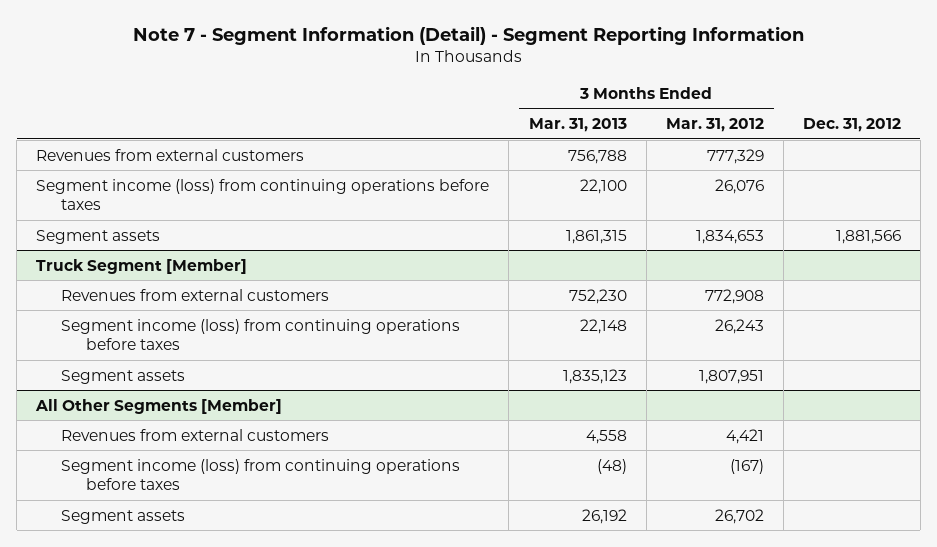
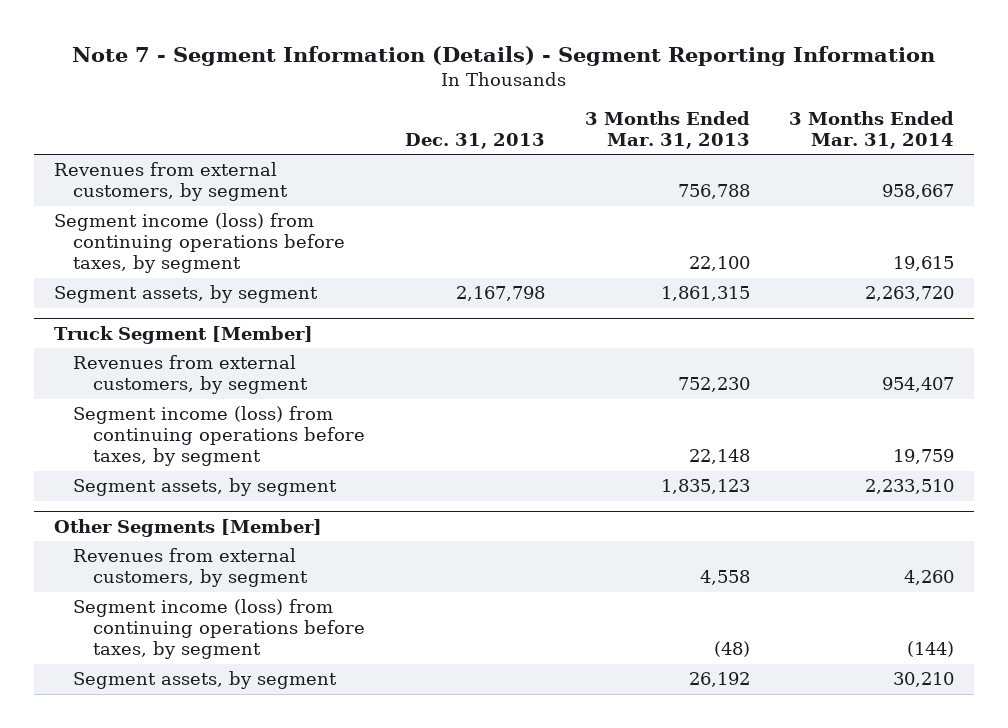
[132,26,804,46] Note 7 - Segment Information (Detail) - Segment Reporting Information -> [72,45,936,66] Note 7 - Segment Information (Details) - Segment Reporting Information
[665,118,764,133] Mar. 31, 2012 -> none
[802,118,901,133] Dec. 31, 2012 -> none
none -> [404,132,545,149] Dec. 31, 2013
none -> [789,110,955,149] 3 Months Ended Mar. 31, 2014
[36,148,305,161] Revenues from external customers -> [53,162,289,202] Revenues from external customers, by segment
[36,178,490,211] Segment income (loss) from continuing operations before taxes -> [53,213,346,274] Segment income (loss) from continuing operations before taxes, by segment
[36,229,161,244] Segment assets -> [53,285,318,304] Segment assets, by segment
[61,288,330,301] Revenues from external customers -> [73,355,308,395] Revenues from external customers, by segment
[61,318,461,351] Segment income (loss) from continuing operations before taxes -> [73,406,365,467] Segment income (loss) from continuing operations before taxes, by segment
[61,369,186,384] Segment assets -> [73,478,338,497] Segment assets, by segment
[35,398,283,414] All Other Segments [Member] -> [53,518,322,537] Other Segments [Member]
[61,428,330,441] Revenues from external customers -> [73,548,308,588] Revenues from external customers, by segment
[61,458,461,491] Segment income (loss) from continuing operations before taxes -> [73,599,365,660] Segment income (loss) from continuing operations before taxes, by segment
[61,509,186,524] Segment assets -> [73,671,338,690] Segment assets, by segment

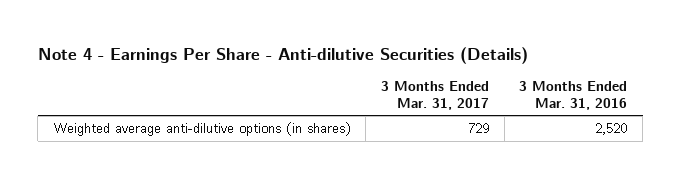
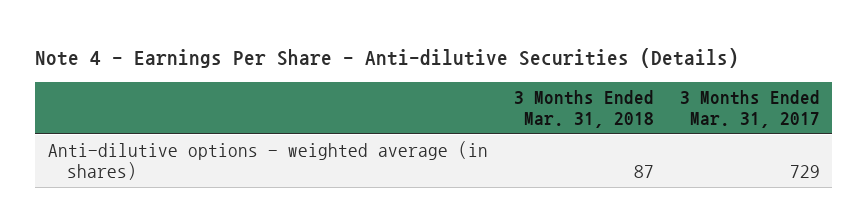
[519,80,628,110] 3 Months Ended Mar. 31, 2016 -> none
none -> [513,90,654,129] 3 Months Ended Mar. 31, 2018
[52,122,351,137] Weighted average anti-dilutive options (in shares) -> [48,141,489,181] Anti-dilutive options - weighted average (in shares)

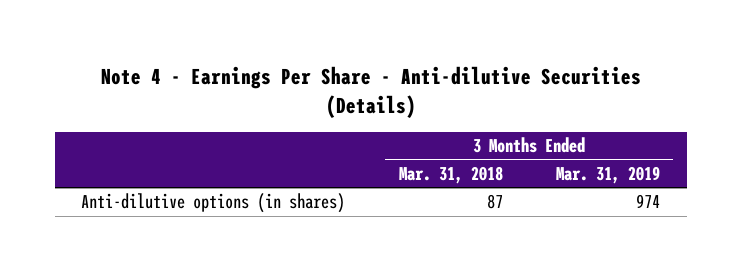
[679,90,820,129] 3 Months Ended Mar. 31, 2017 -> none
none -> [555,165,660,184] Mar. 31, 2019
[48,141,489,181] Anti-dilutive options - weighted average (in shares) -> [81,193,346,214] Anti-dilutive options (in shares)

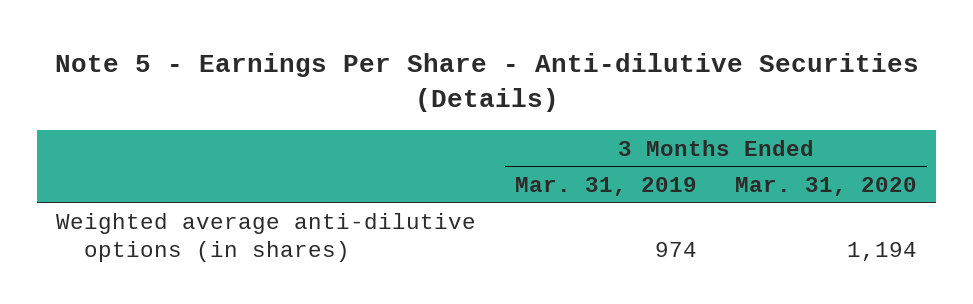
[100,65,641,118] Note 4 - Earnings Per Share - Anti-dilutive Securities (Details) -> [54,53,919,113] Note 5 - Earnings Per Share - Anti-dilutive Securities (Details)
[398,165,503,184] Mar. 31, 2018 -> none
none -> [735,176,918,196] Mar. 31, 2020
[81,193,346,214] Anti-dilutive options (in shares) -> [56,212,477,262] Weighted average anti-dilutive options (in shares)

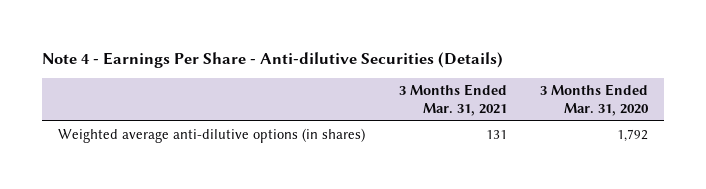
[54,53,919,113] Note 5 - Earnings Per Share - Anti-dilutive Securities (Details) -> [41,51,503,68] Note 4 - Earnings Per Share - Anti-dilutive Securities (Details)
[514,176,697,196] Mar. 31, 2019 -> none
none -> [398,84,507,116] 3 Months Ended Mar. 31, 2021
[847,241,918,261] 1,194 -> [616,129,648,143] 1,792

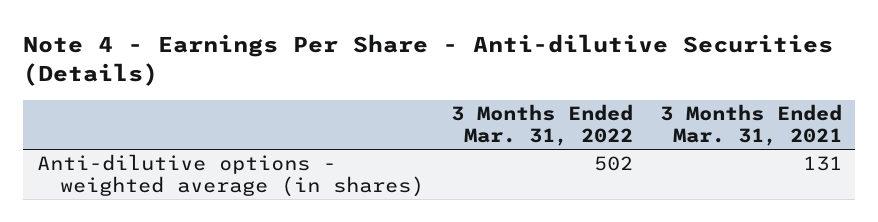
[539,84,649,116] 3 Months Ended Mar. 31, 2020 -> none
none -> [450,104,633,147] 3 Months Ended Mar. 31, 2022
[58,128,366,144] Weighted average anti-dilutive options (in shares) -> [36,154,424,197] Anti-dilutive options - weighted average (in shares)

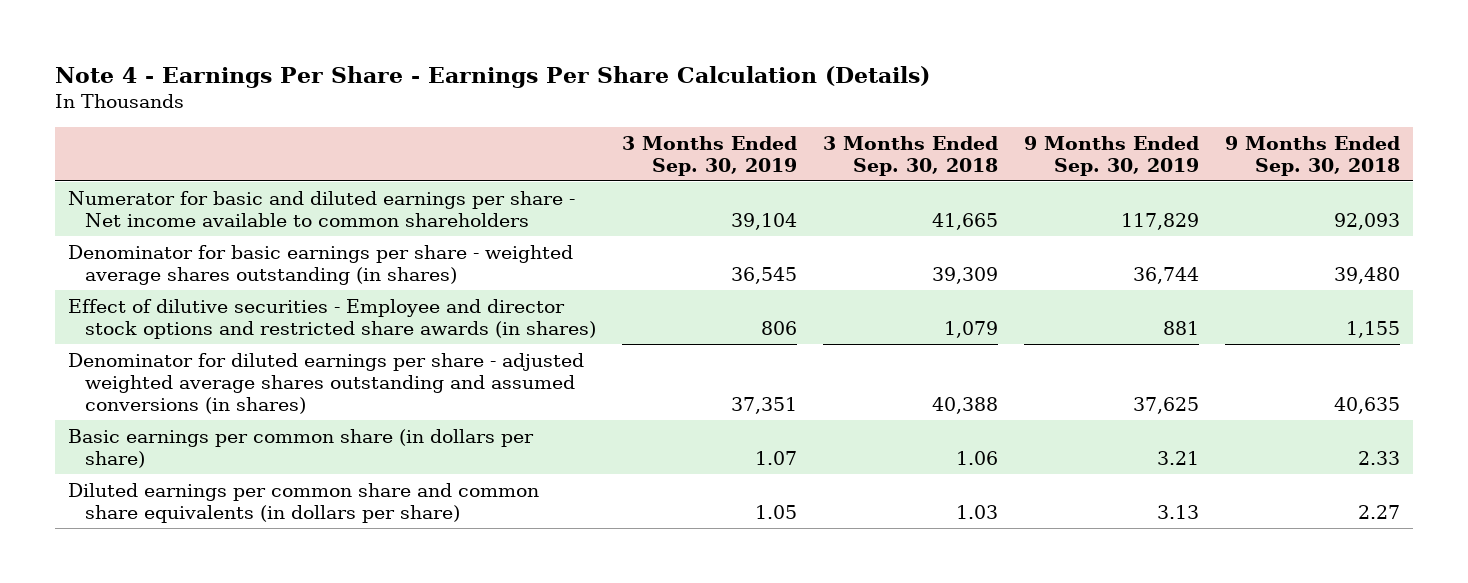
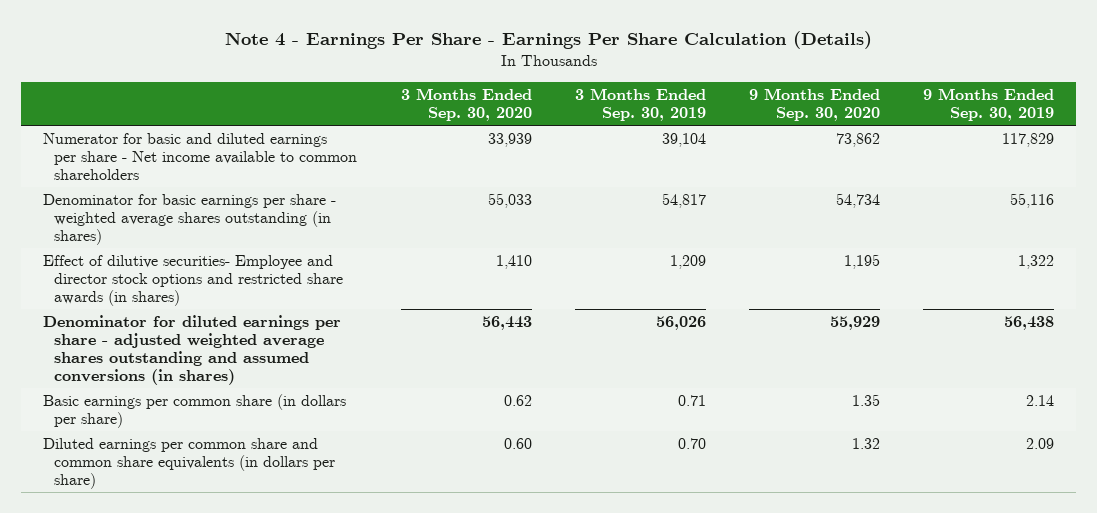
[822,135,998,176] 3 Months Ended Sep. 30, 2018 -> none
[1224,135,1400,176] 9 Months Ended Sep. 30, 2018 -> none
none -> [400,87,532,122] 3 Months Ended Sep. 30, 2020
none -> [749,87,881,122] 9 Months Ended Sep. 30, 2020
[730,266,797,284] 36,545 -> [661,193,706,209] 54,817
[1132,266,1199,284] 36,744 -> [1010,193,1055,209] 55,116
[67,298,596,339] Effect of dilutive securities - Employee and director stock options and restricted share awards (in shares) -> [42,255,344,307] Effect of dilutive securities- Employee and director stock options and restricted share awards (in shares)
[760,320,797,335] 806 -> [669,255,706,270] 1,209
[1162,320,1199,335] 881 -> [1018,255,1055,270] 1,322
[730,396,797,414] 37,351 -> [655,316,706,331] 56,026
[1132,396,1199,414] 37,625 -> [1004,316,1055,331] 56,438
[754,450,797,465] 1.07 -> [677,395,706,407] 0.71
[1156,450,1199,465] 3.21 -> [1026,395,1055,407] 2.14
[754,504,797,519] 1.05 -> [677,438,706,450] 0.70
[1156,504,1199,519] 3.13 -> [1026,438,1055,450] 2.09

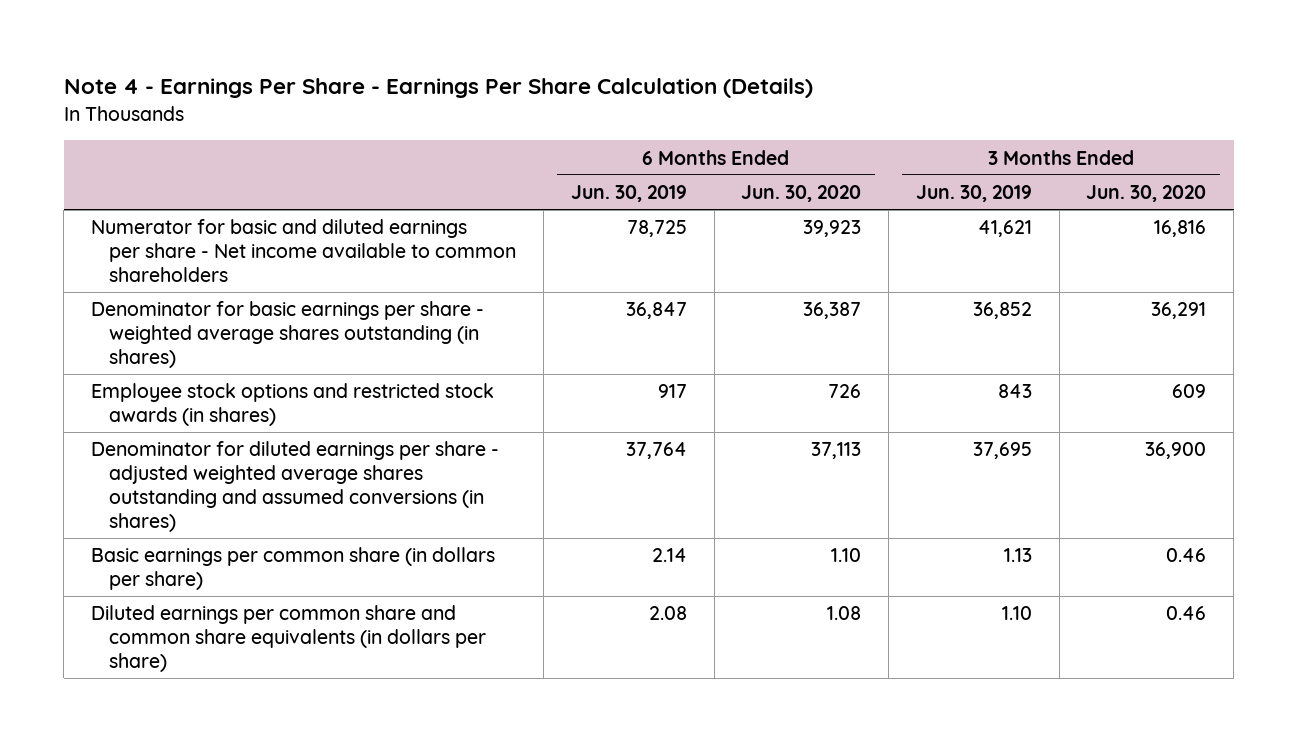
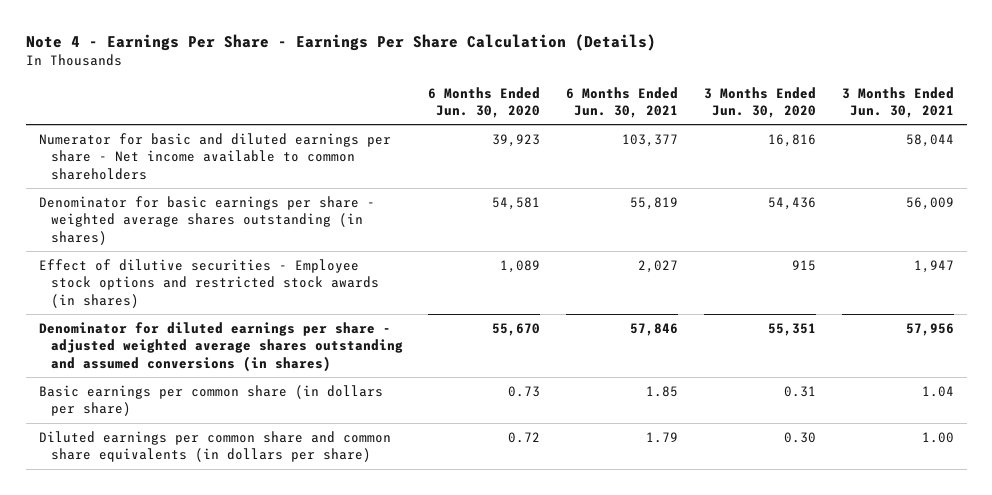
[570,185,687,203] Jun. 30, 2019 -> none
[915,185,1032,203] Jun. 30, 2019 -> none
none -> [566,86,679,119] 6 Months Ended Jun. 30, 2021
none -> [841,86,954,119] 3 Months Ended Jun. 30, 2021
[803,302,862,320] 36,387 -> [492,196,541,210] 54,581
[1151,302,1207,320] 36,291 -> [767,196,816,210] 54,436
[90,383,494,427] Employee stock options and restricted stock awards (in shares) -> [38,258,379,308] Effect of dilutive securities - Employee stock options and restricted stock awards (in shares)
[828,384,862,399] 726 -> [500,259,541,273] 1,089
[1172,384,1207,399] 609 -> [791,259,816,271] 915
[811,442,862,460] 37,113 -> [492,322,541,336] 55,670
[1145,442,1207,460] 36,900 -> [767,322,816,336] 55,351
[831,548,862,563] 1.10 -> [508,385,541,397] 0.73
[1166,548,1207,563] 0.46 -> [783,385,816,397] 0.31
[827,606,862,621] 1.08 -> [508,431,541,443] 0.72
[1166,606,1207,621] 0.46 -> [783,431,816,443] 0.30

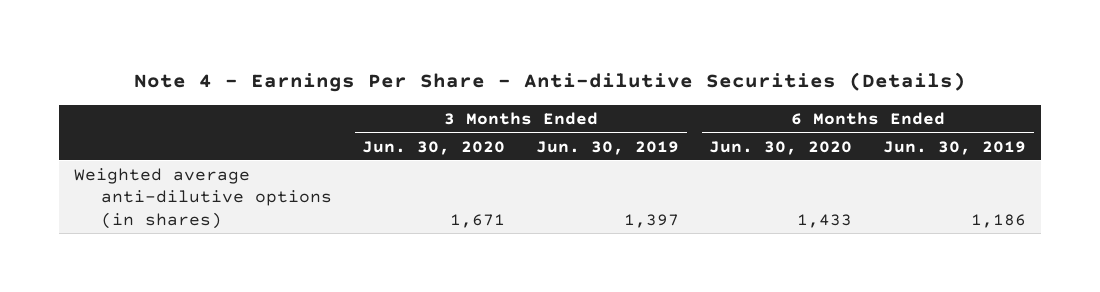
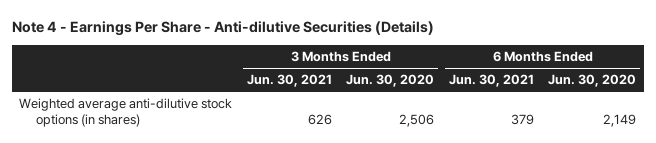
[535,140,679,155] Jun. 30, 2019 -> none
[883,140,1027,155] Jun. 30, 2019 -> none
none -> [246,74,332,88] Jun. 30, 2021
none -> [448,74,534,88] Jun. 30, 2021
[74,167,332,229] Weighted average anti-dilutive options (in shares) -> [19,98,233,128] Weighted average anti-dilutive stock options (in shares)
[450,213,506,228] 1,671 -> [399,114,435,128] 2,506
[797,213,853,228] 1,433 -> [603,114,637,128] 2,149

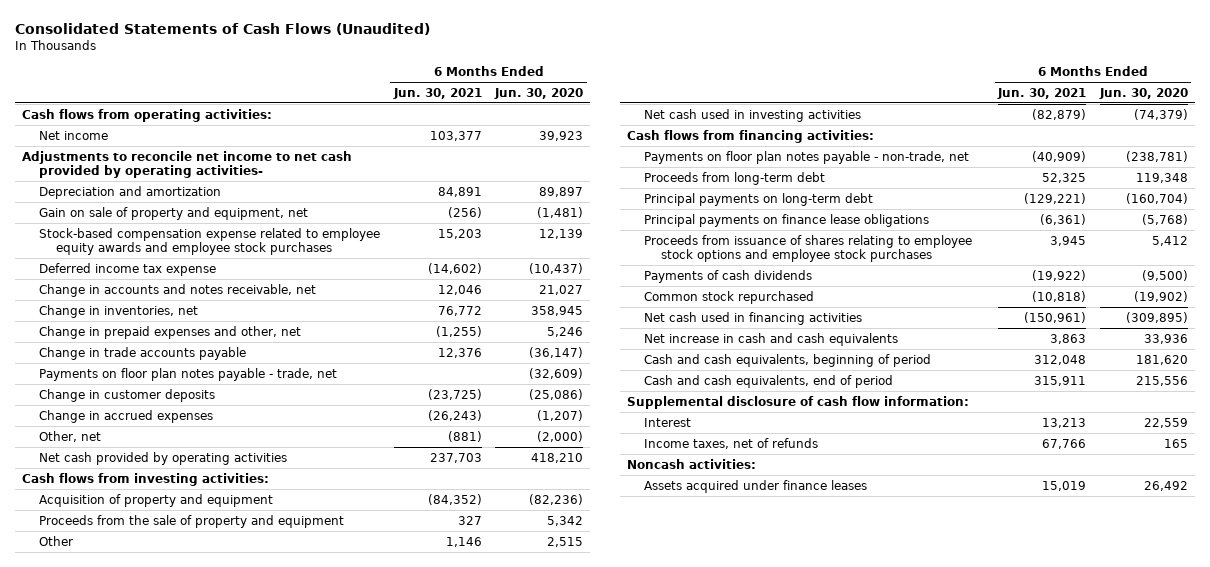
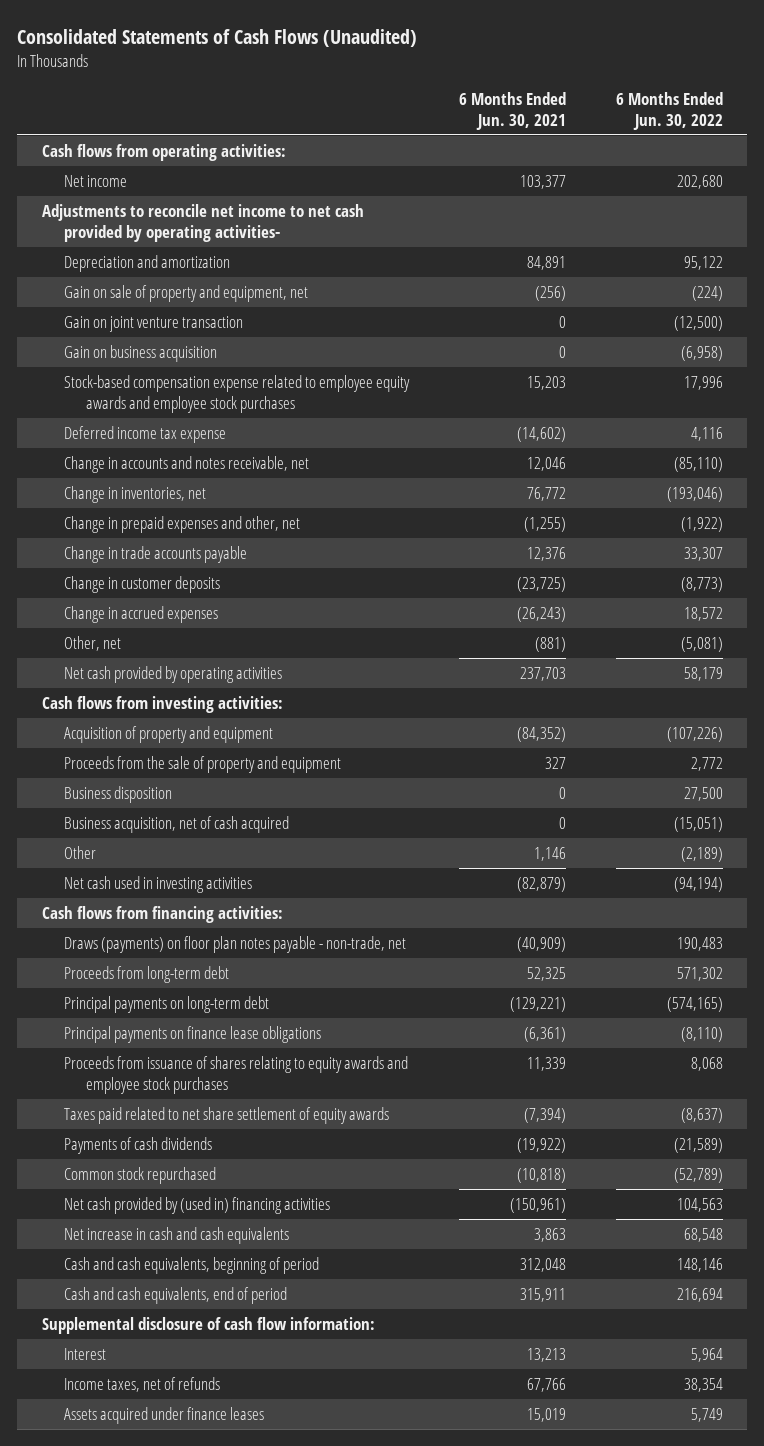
[494,87,584,99] Jun. 30, 2020 -> none
none -> [615,92,723,130] 6 Months Ended Jun. 30, 2022
none -> [63,316,243,333] Gain on joint venture transaction
none -> [63,345,217,363] Gain on business acquisition
[39,367,338,381] Payments on floor plan notes payable - trade, net -> none
none -> [63,786,172,804] Business disposition
none -> [63,816,289,834] Business acquisition, net of cash acquired
[643,150,969,164] Payments on floor plan notes payable - non-trade, net -> [63,936,406,954] Draws (payments) on floor plan notes payable - non-trade, net
[643,234,972,262] Proceeds from issuance of shares relating to employee stock options and employee stock purchases -> [63,1056,408,1094] Proceeds from issuance of shares relating to equity awards and employee stock purchases
[1050,235,1087,246] 3,945 -> [526,1057,566,1072] 11,339
none -> [63,1107,389,1125] Taxes paid related to net share settlement of equity awards
[643,311,862,325] Net cash used in financing activities -> [63,1197,330,1215] Net cash provided by (used in) financing activities
[626,458,756,469] Noncash activities: -> none

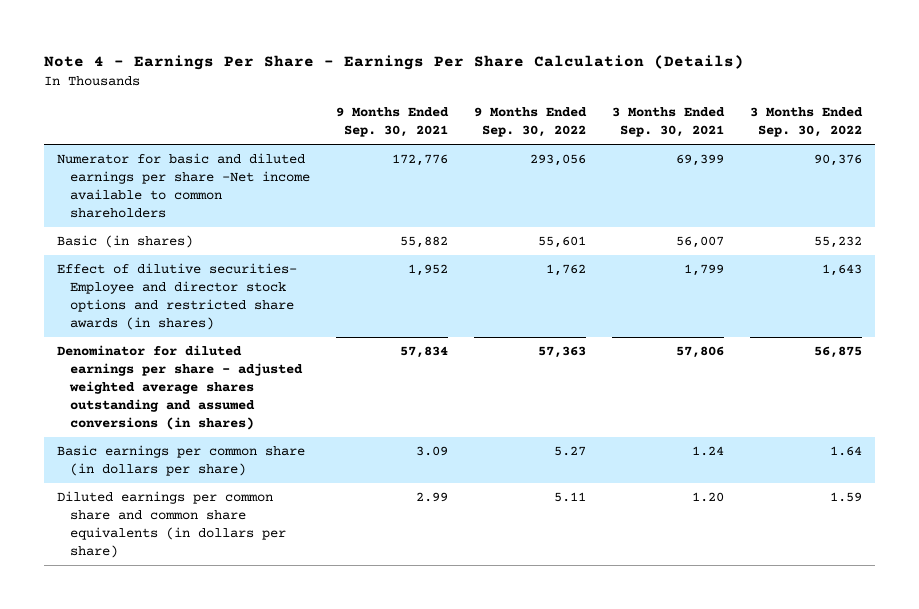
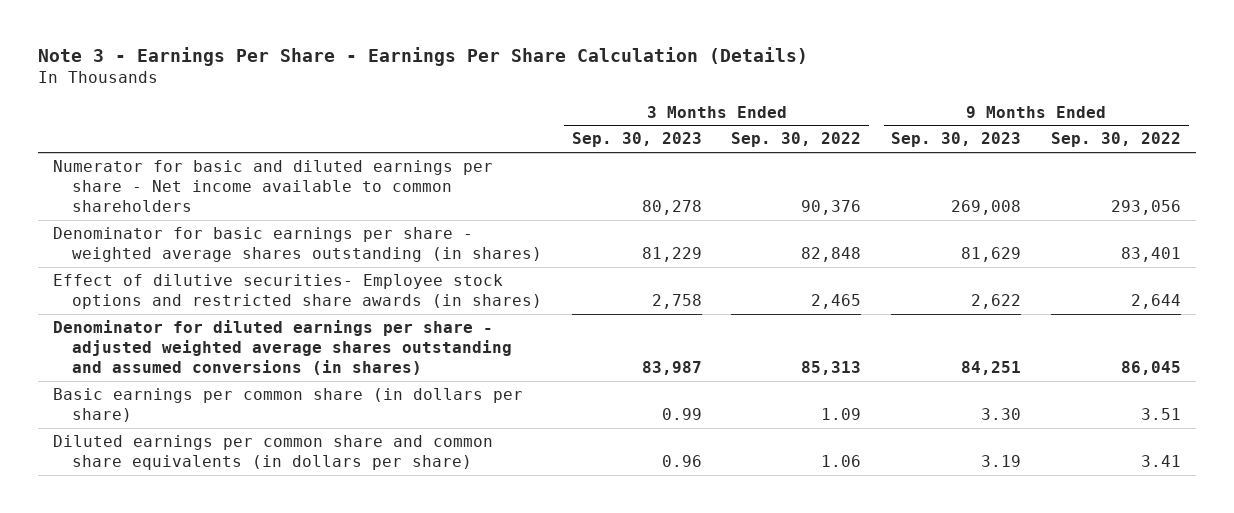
[44,54,745,70] Note 4 - Earnings Per Share - Earnings Per Share Calculation (Details) -> [37,47,808,67] Note 3 - Earnings Per Share - Earnings Per Share Calculation (Details)
[336,107,450,138] 9 Months Ended Sep. 30, 2021 -> none
[612,107,726,138] 3 Months Ended Sep. 30, 2021 -> none
none -> [571,132,702,148] Sep. 30, 2023
none -> [891,132,1022,148] Sep. 30, 2023
[57,152,311,218] Numerator for basic and diluted earnings per share -Net income available to common shareholders -> [52,160,493,212] Numerator for basic and diluted earnings per share - Net income available to common shareholders
[57,234,194,248] Basic (in shares) -> [52,227,542,263] Denominator for basic earnings per share - weighted average shares outstanding (in shares)
[538,235,587,248] 55,601 -> [1121,247,1182,263] 83,401
[813,235,862,248] 55,232 -> [801,247,862,263] 82,848
[57,262,298,330] Effect of dilutive securities- Employee and director stock options and restricted share awards (in shares) -> [52,274,542,310] Effect of dilutive securities- Employee stock options and restricted share awards (in shares)
[546,263,587,276] 1,762 -> [1131,294,1182,310] 2,644
[821,263,862,276] 1,643 -> [811,294,862,310] 2,465
[538,345,587,358] 57,363 -> [1121,360,1182,375] 86,045
[813,345,862,358] 56,875 -> [801,360,862,375] 85,313
[554,445,587,456] 5.27 -> [1141,408,1182,421] 3.51
[829,445,862,456] 1.64 -> [821,408,862,421] 1.09
[554,491,587,502] 5.11 -> [1141,455,1182,468] 3.41
[829,491,862,502] 1.59 -> [821,455,862,468] 1.06

